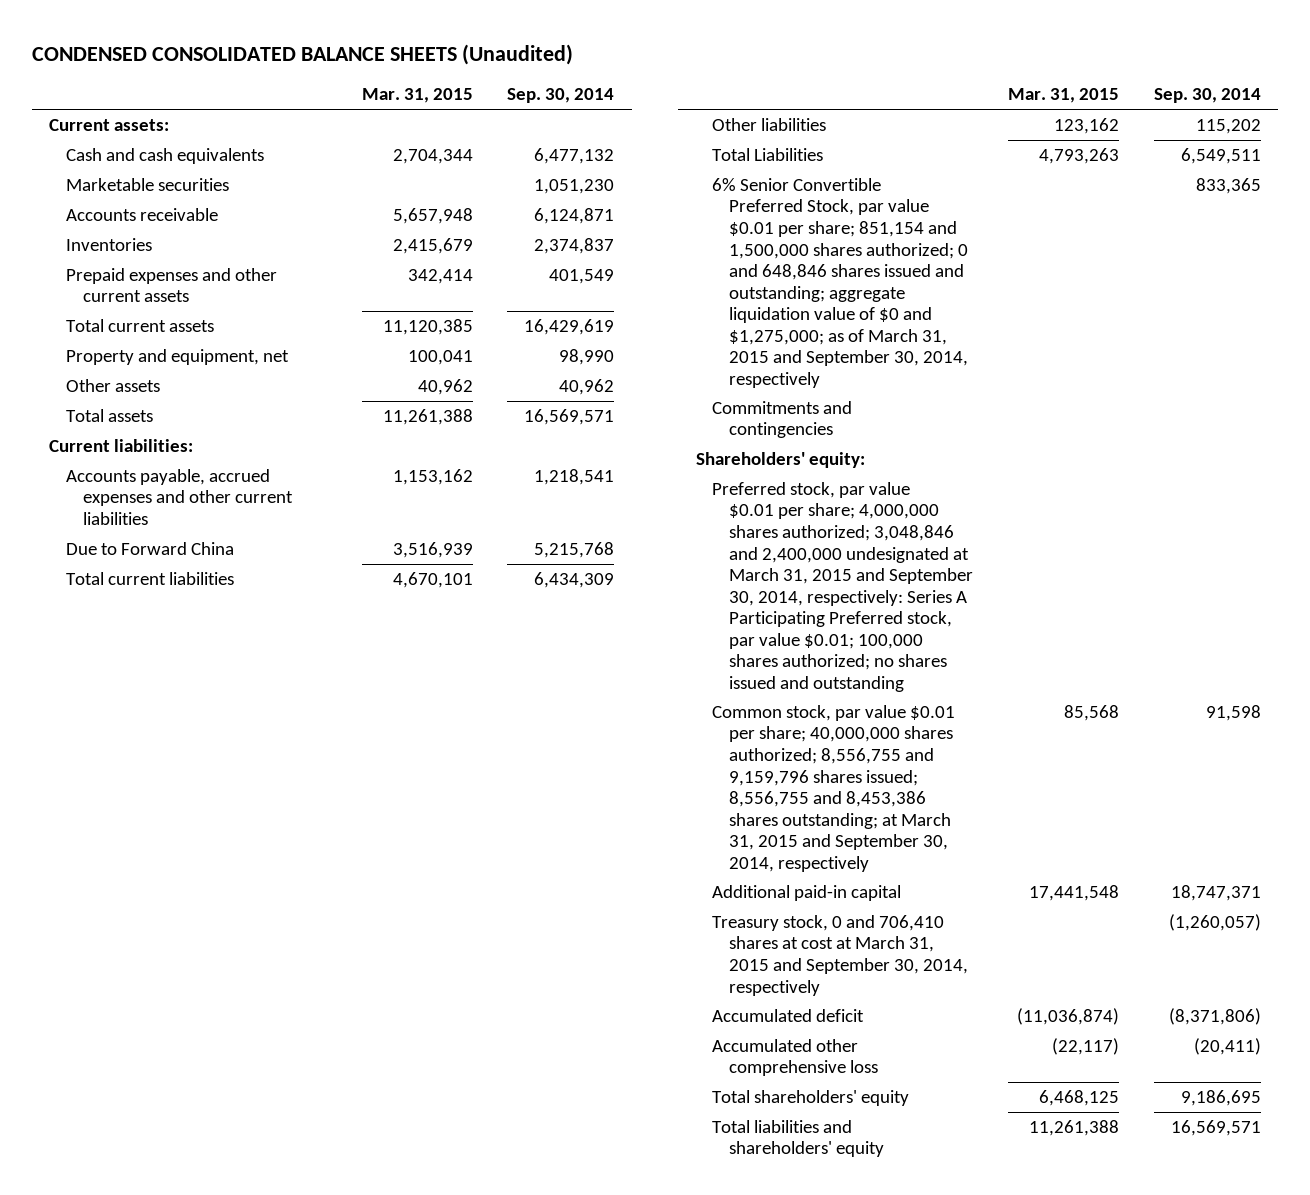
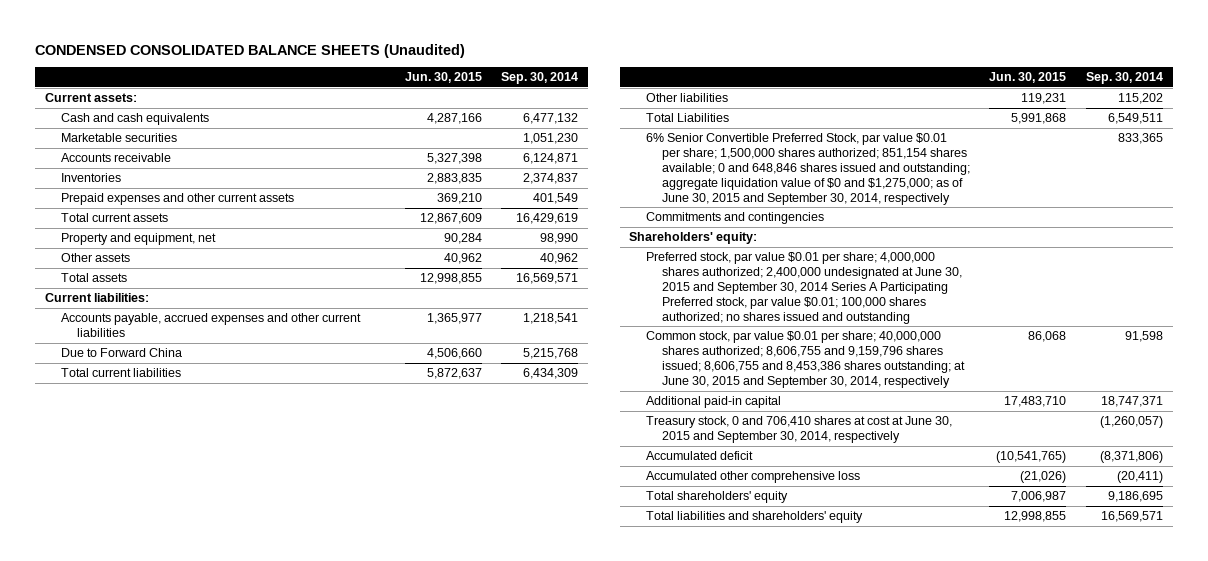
[361,88,473,104] Mar. 31, 2015 -> none
none -> [404,72,482,84] Jun. 30, 2015
[712,177,969,388] 6% Senior Convertible Preferred Stock, par value $0.01 per share; 851,154 and 1,500,000 shares authorized; 0 and 648,846 shares issued and outstanding; aggregate liquidation value of $0 and $1,275,000; as of March 31, 2015 and September 30, 2014, respectively -> [645,133,970,206] 6% Senior Convertible Preferred Stock, par value $0.01 per share; 1,500,000 shares authorized; 851,154 shares available; 0 and 648,846 shares issued and outstanding; aggregate liquidation value of $0 and $1,275,000; as of June 30, 2015 and September 30, 2014, respectively
[712,481,974,692] Preferred stock, par value $0.01 per share; 4,000,000 shares authorized; 3,048,846 and 2,400,000 undesignated at March 31, 2015 and September 30, 2014, respectively: Series A Participating Preferred stock, par value $0.01; 100,000 shares authorized; no shares issued and outstanding -> [645,252,962,325] Preferred stock, par value $0.01 per share; 4,000,000 shares authorized; 2,400,000 undesignated at June 30, 2015 and September 30, 2014 Series A Participating Preferred stock, par value $0.01; 100,000 shares authorized; no shares issued and outstanding
[712,704,956,872] Common stock, par value $0.01 per share; 40,000,000 shares authorized; 8,556,755 and 9,159,796 shares issued; 8,556,755 and 8,453,386 shares outstanding; at March 31, 2015 and September 30, 2014, respectively -> [645,331,965,389] Common stock, par value $0.01 per share; 40,000,000 shares authorized; 8,606,755 and 9,159,796 shares issued; 8,606,755 and 8,453,386 shares outstanding; at June 30, 2015 and September 30, 2014, respectively
[712,914,969,996] Treasury stock, 0 and 706,410 shares at cost at March 31, 2015 and September 30, 2014, respectively -> [645,416,952,444] Treasury stock, 0 and 706,410 shares at cost at June 30, 2015 and September 30, 2014, respectively

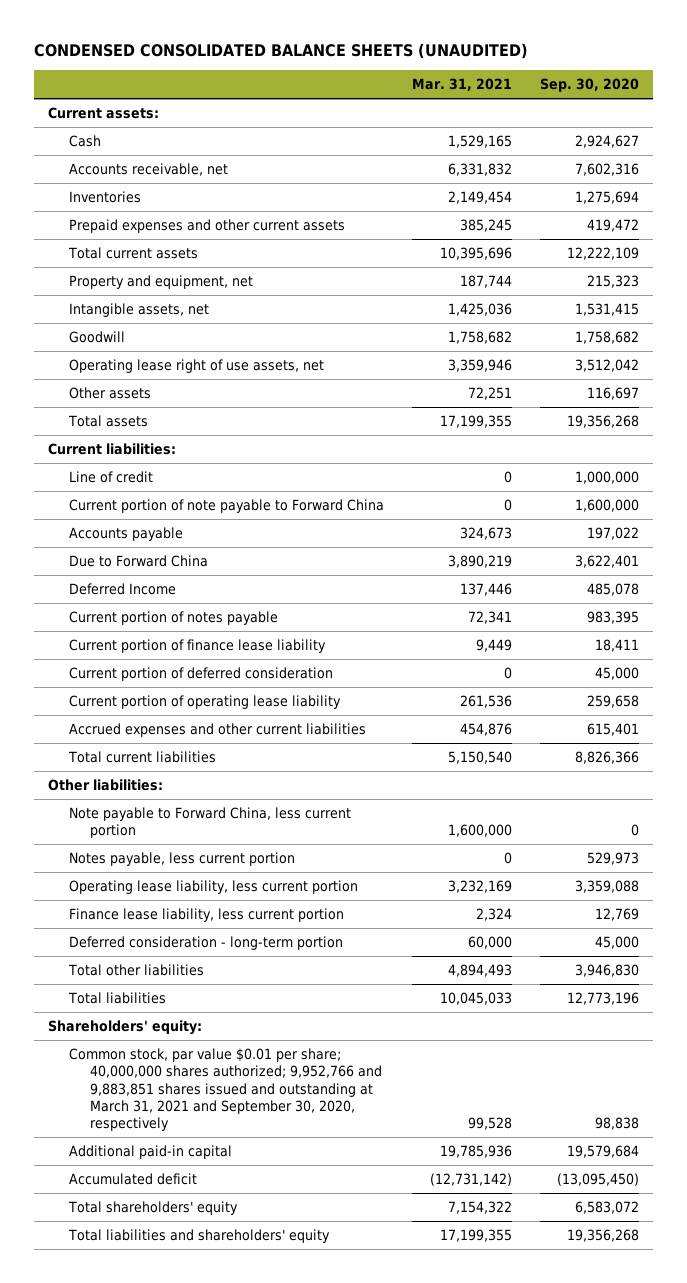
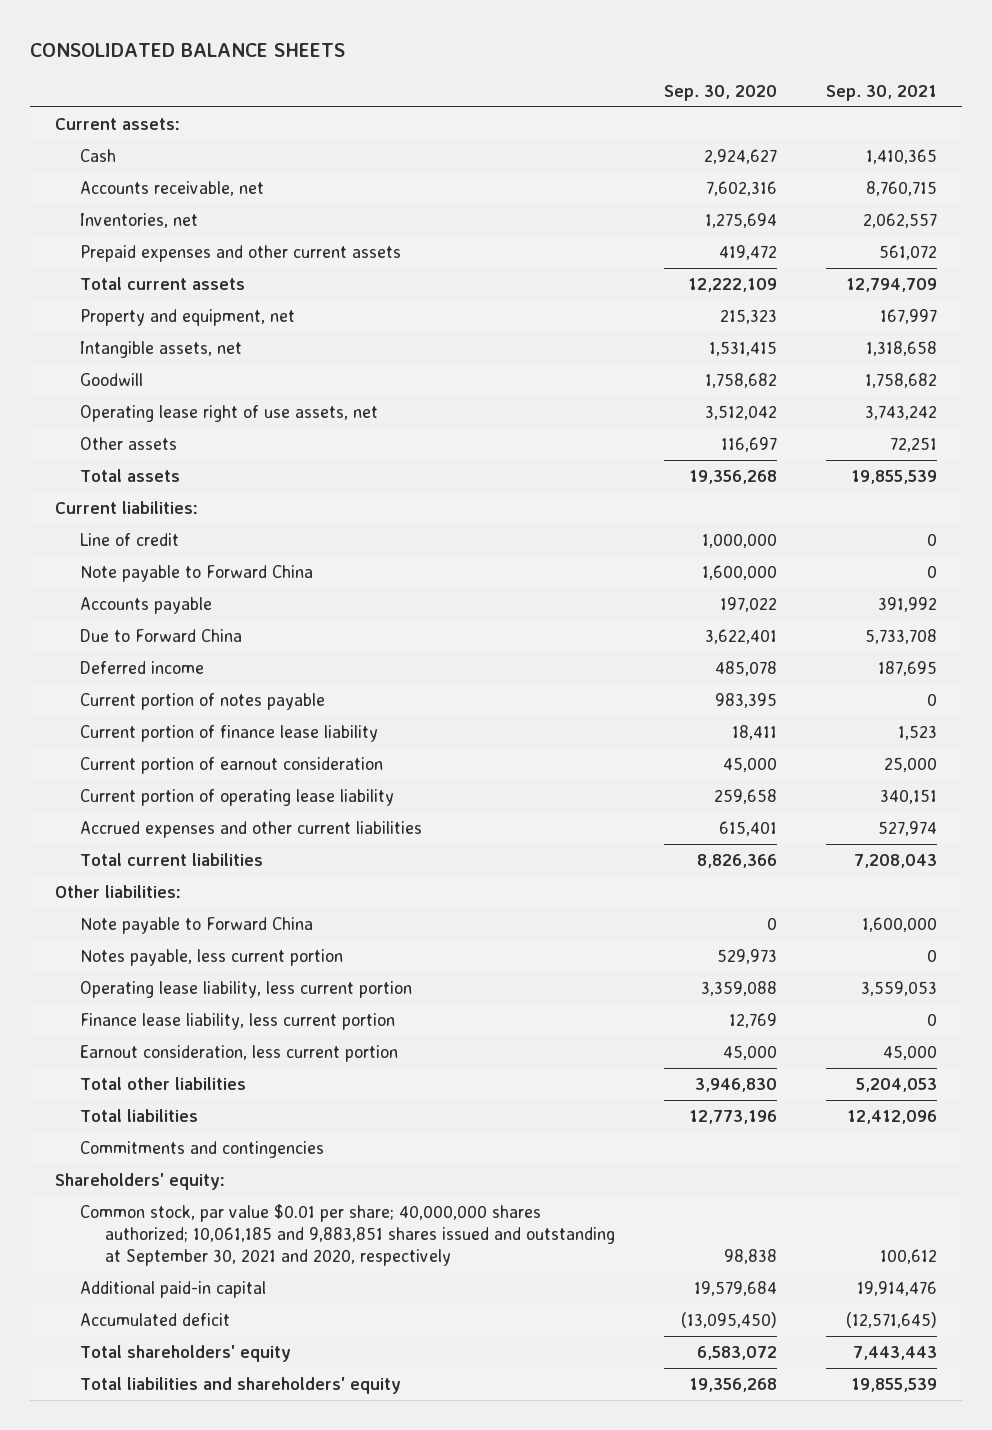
[34,42,529,59] CONDENSED CONSOLIDATED BALANCE SHEETS (UNAUDITED) -> [29,43,345,58] CONSOLIDATED BALANCE SHEETS
[411,78,512,92] Mar. 31, 2021 -> none
none -> [826,84,938,101] Sep. 30, 2021
[68,191,141,204] Inventories -> [79,212,198,228] Inventories, net
[68,499,384,514] Current portion of note payable to Forward China -> [79,564,313,582] Note payable to Forward China
[68,583,176,596] Deferred Income -> [79,660,204,674] Deferred income
[68,667,333,682] Current portion of deferred consideration -> [79,756,383,774] Current portion of earnout consideration
[68,807,351,839] Note payable to Forward China, less current portion -> [79,916,313,934] Note payable to Forward China
[68,936,343,951] Deferred consideration - long-term portion -> [79,1044,398,1062] Earnout consideration, less current portion
none -> [79,1140,324,1158] Commitments and contingencies
[68,1048,382,1132] Common stock, par value $0.01 per share; 40,000,000 shares authorized; 9,952,766 and 9,883,851 shares issued and outstanding at March 31, 2021 and September 30, 2020, respectively -> [79,1203,615,1267] Common stock, par value $0.01 per share; 40,000,000 shares authorized; 10,061,185 and 9,883,851 shares issued and outstanding at September 30, 2021 and 2020, respectively

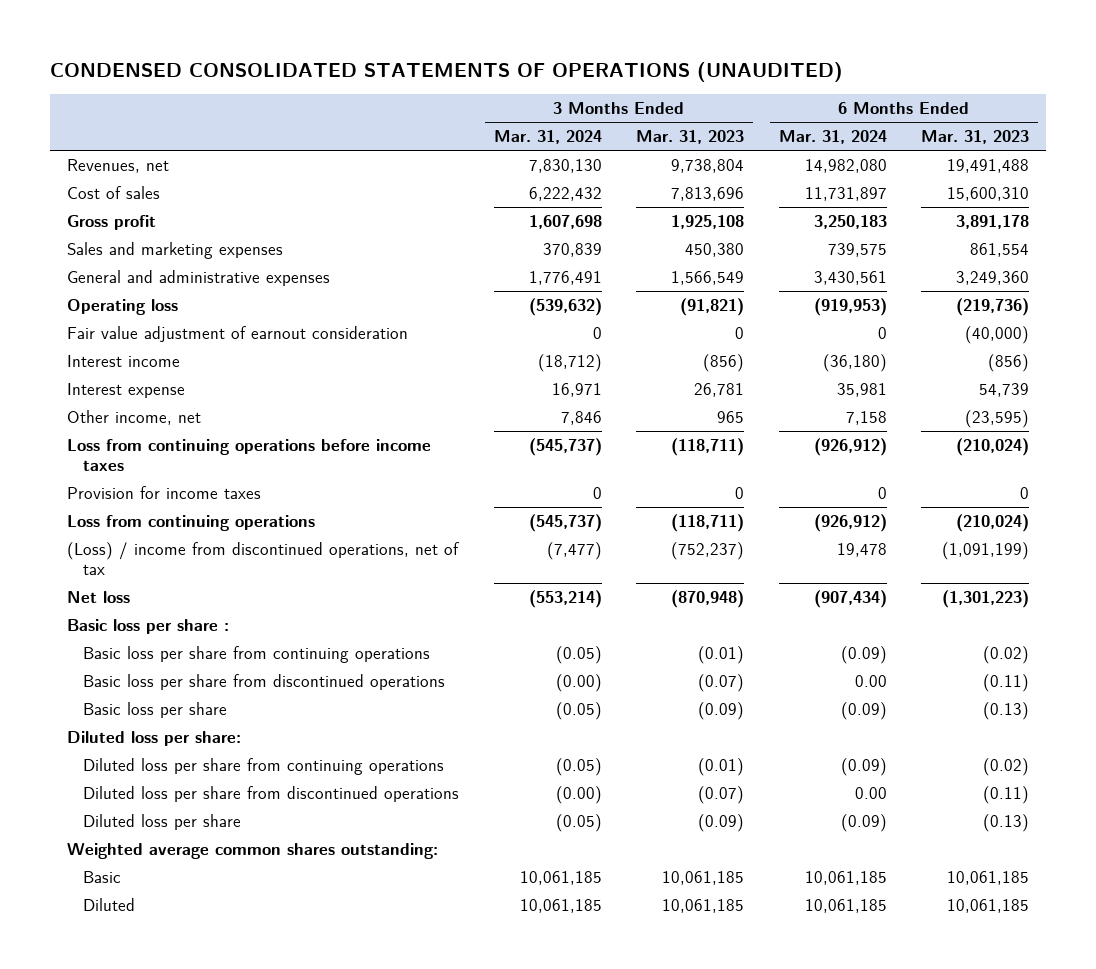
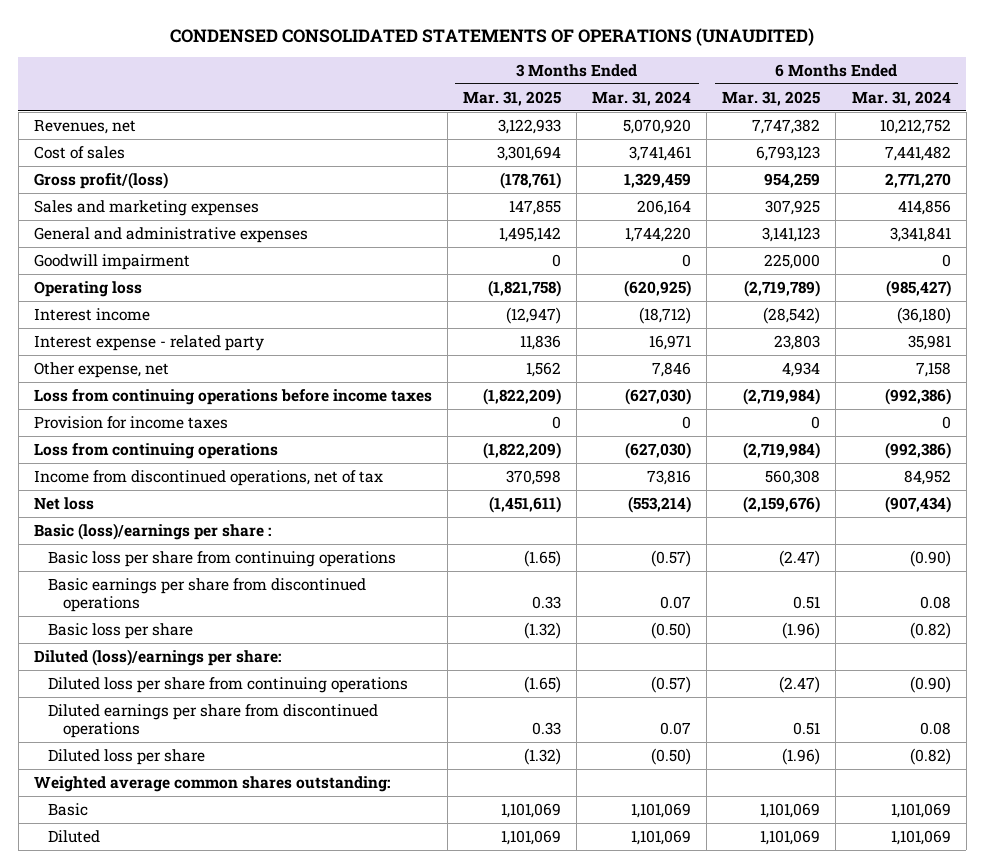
[636,130,745,145] Mar. 31, 2023 -> none
[920,130,1029,145] Mar. 31, 2023 -> none
none -> [462,90,561,106] Mar. 31, 2025
none -> [722,90,821,106] Mar. 31, 2025
[67,326,409,343] Fair value adjustment of earnout consideration -> none
[528,159,602,174] 7,830,130 -> [623,118,692,134] 5,070,920
[804,159,887,174] 14,982,080 -> [879,118,951,134] 10,212,752
[528,187,602,202] 6,222,432 -> [629,145,692,161] 3,741,461
[804,187,887,202] 11,731,897 -> [884,145,951,161] 7,441,482
[67,215,157,231] Gross profit -> [33,171,168,189] Gross profit/(loss)
[528,215,602,230] 1,607,698 -> [624,172,692,188] 1,329,459
[813,215,887,230] 3,250,183 -> [884,172,951,188] 2,771,270
[542,243,602,258] 370,839 -> [637,199,692,215] 206,164
[827,243,887,258] 739,575 -> [897,199,951,215] 414,856
[528,271,602,286] 1,776,491 -> [625,226,692,242] 1,744,220
[813,271,887,286] 3,430,561 -> [889,226,951,242] 3,341,841
none -> [33,253,190,270] Goodwill impairment
[528,298,602,317] (539,632) -> [624,279,692,297] (620,925)
[813,298,887,317] (919,953) -> [885,279,951,297] (985,427)
[67,383,186,399] Interest expense -> [33,334,264,351] Interest expense - related party
[67,410,202,426] Other income, net -> [33,361,169,378] Other expense, net
[528,438,602,457] (545,737) -> [625,387,692,405] (627,030)
[813,438,887,457] (926,912) -> [884,387,951,405] (992,386)
[528,514,602,533] (545,737) -> [625,441,692,459] (627,030)
[813,514,887,533] (926,912) -> [884,441,951,459] (992,386)
[67,542,460,576] (Loss) / income from discontinued operations, net of tax -> [33,469,383,486] Income from discontinued operations, net of tax
[546,542,602,561] (7,477) -> [647,469,692,485] 73,816
[836,543,887,558] 19,478 -> [903,469,951,485] 84,952
[67,619,230,635] Basic loss per share : -> [33,522,271,540] Basic (loss)/earnings per share :
[555,646,602,665] (0.05) -> [651,549,692,567] (0.57)
[840,646,887,665] (0.09) -> [909,549,951,567] (0.90)
[83,674,446,691] Basic loss per share from discontinued operations -> [48,577,367,612] Basic earnings per share from discontinued operations
[555,674,602,693] (0.00) -> [660,595,692,609] 0.07
[854,675,887,688] 0.00 -> [919,595,951,609] 0.08
[555,702,602,721] (0.05) -> [651,621,692,639] (0.50)
[840,702,887,721] (0.09) -> [909,621,951,639] (0.82)
[67,731,242,747] Diluted loss per share: -> [33,648,281,666] Diluted (loss)/earnings per share:
[555,758,602,777] (0.05) -> [651,675,692,693] (0.57)
[840,758,887,777] (0.09) -> [909,675,951,693] (0.90)
[83,786,460,803] Diluted loss per share from discontinued operations -> [48,703,379,738] Diluted earnings per share from discontinued operations
[555,786,602,805] (0.00) -> [660,721,692,735] 0.07
[854,787,887,800] 0.00 -> [919,721,951,735] 0.08
[555,814,602,833] (0.05) -> [651,747,692,765] (0.50)
[840,814,887,833] (0.09) -> [909,747,951,765] (0.82)
[519,871,602,886] 10,061,185 -> [631,802,692,818] 1,101,069
[804,871,887,886] 10,061,185 -> [890,802,951,818] 1,101,069
[519,899,602,914] 10,061,185 -> [631,829,692,845] 1,101,069
[804,899,887,914] 10,061,185 -> [890,829,951,845] 1,101,069

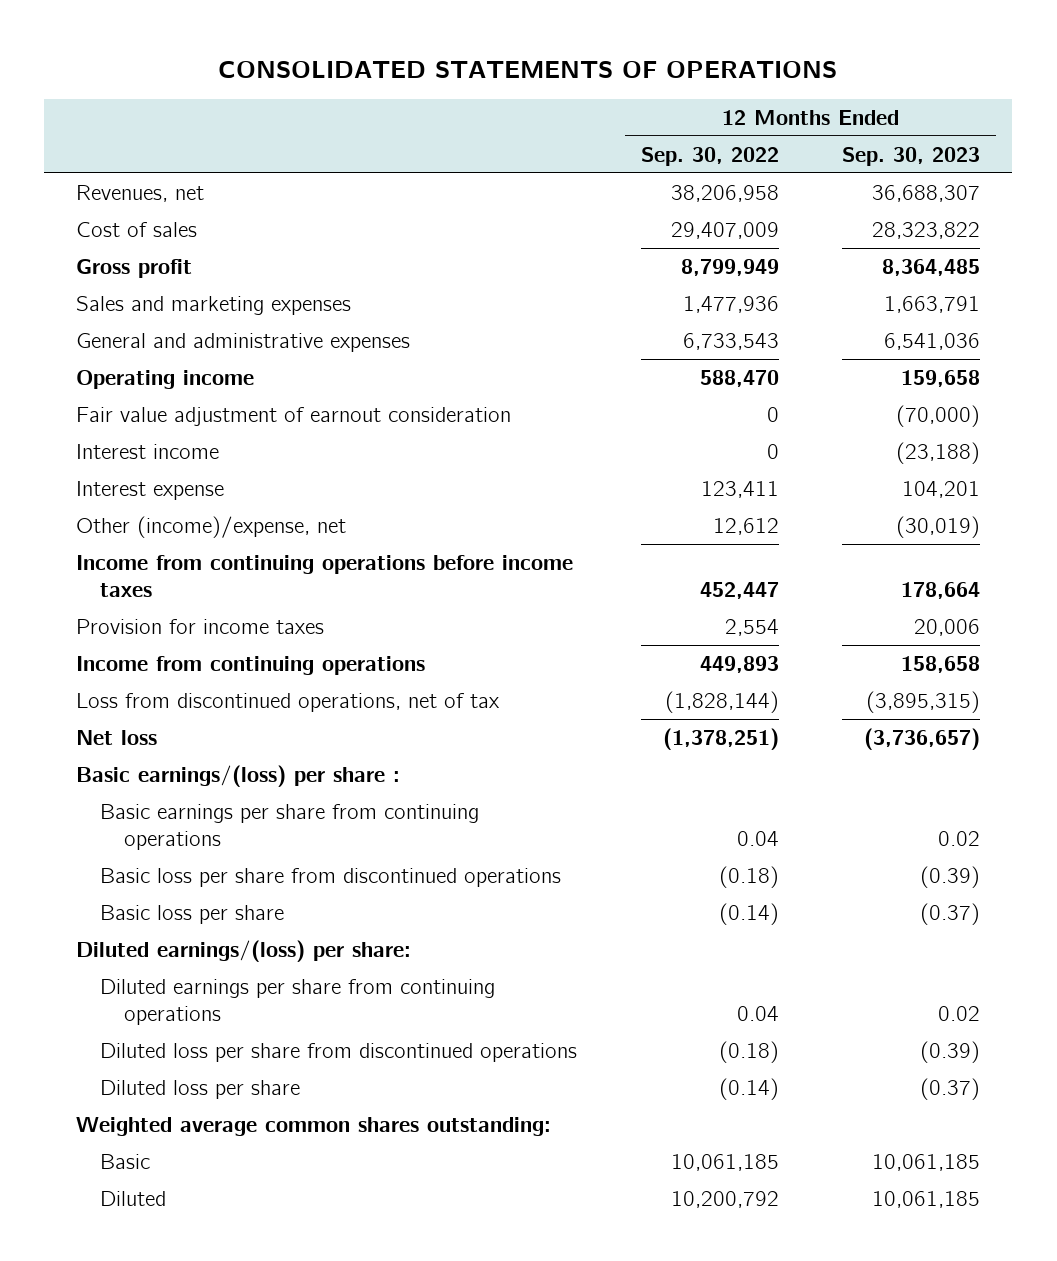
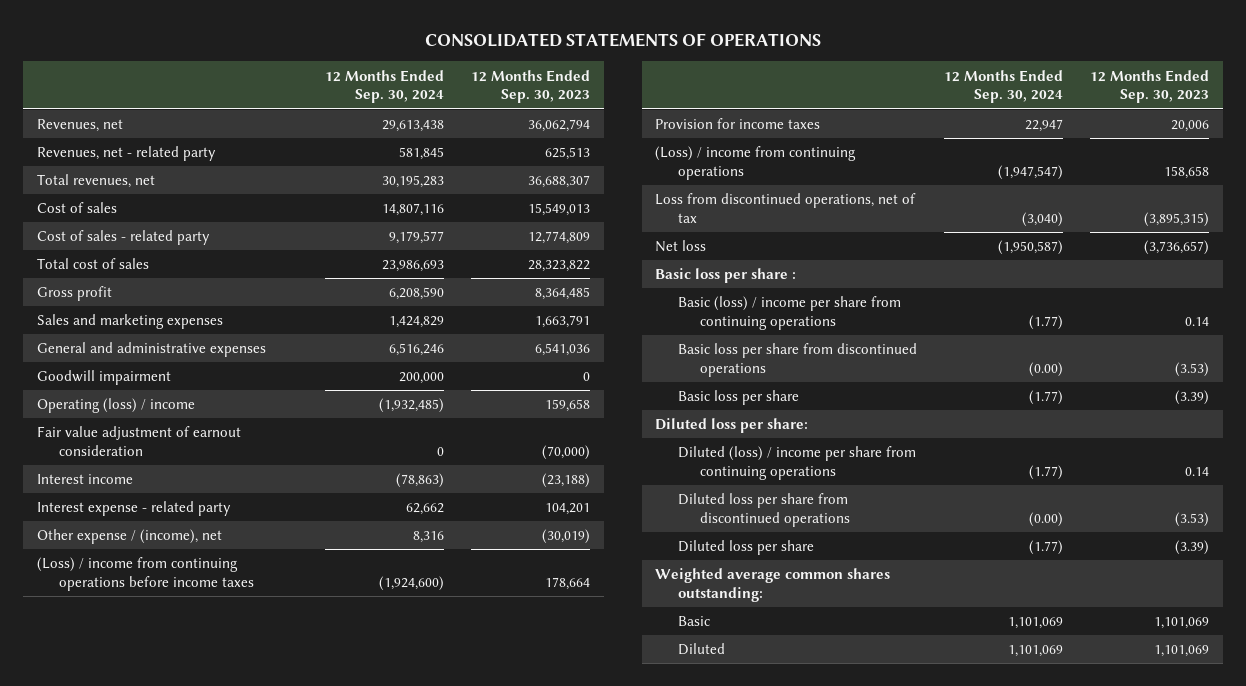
[640,146,779,166] Sep. 30, 2022 -> none
none -> [325,69,445,104] 12 Months Ended Sep. 30, 2024
[872,184,981,202] 36,688,307 -> [528,119,591,133] 36,062,794
none -> [36,146,216,162] Revenues, net - related party
none -> [36,174,155,189] Total revenues, net
[872,221,981,239] 28,323,822 -> [528,203,591,217] 15,549,013
none -> [36,230,210,246] Cost of sales - related party
none -> [36,258,149,270] Total cost of sales
none -> [36,370,171,386] Goodwill impairment
[76,369,255,389] Operating income -> [36,398,195,414] Operating (loss) / income
[76,480,225,500] Interest expense -> [36,501,231,517] Interest expense - related party
[76,515,347,538] Other (income)/expense, net -> [36,529,222,545] Other expense / (income), net
[76,554,574,597] Income from continuing operations before income taxes -> [36,557,254,591] (Loss) / income from continuing operations before income taxes
[76,655,426,675] Income from continuing operations -> [655,146,857,180] (Loss) / income from continuing operations
[76,764,401,787] Basic earnings/(loss) per share : -> [655,268,797,284] Basic loss per share :
[99,803,479,850] Basic earnings per share from continuing operations -> [677,296,901,330] Basic (loss) / income per share from continuing operations
[938,830,981,846] 0.02 -> [1185,316,1210,326] 0.14
[920,865,981,888] (0.39) -> [1175,361,1210,377] (3.53)
[920,902,981,925] (0.37) -> [1175,390,1210,406] (3.39)
[76,939,412,962] Diluted earnings/(loss) per share: -> [655,418,809,434] Diluted loss per share:
[99,978,495,1025] Diluted earnings per share from continuing operations -> [677,446,916,480] Diluted (loss) / income per share from continuing operations
[938,1005,981,1021] 0.02 -> [1185,466,1210,476] 0.14
[920,1040,981,1063] (0.39) -> [1175,511,1210,527] (3.53)
[920,1077,981,1100] (0.37) -> [1175,540,1210,556] (3.39)
[872,1153,981,1171] 10,061,185 -> [1154,617,1210,630] 1,101,069
[872,1190,981,1208] 10,061,185 -> [1154,645,1210,658] 1,101,069

